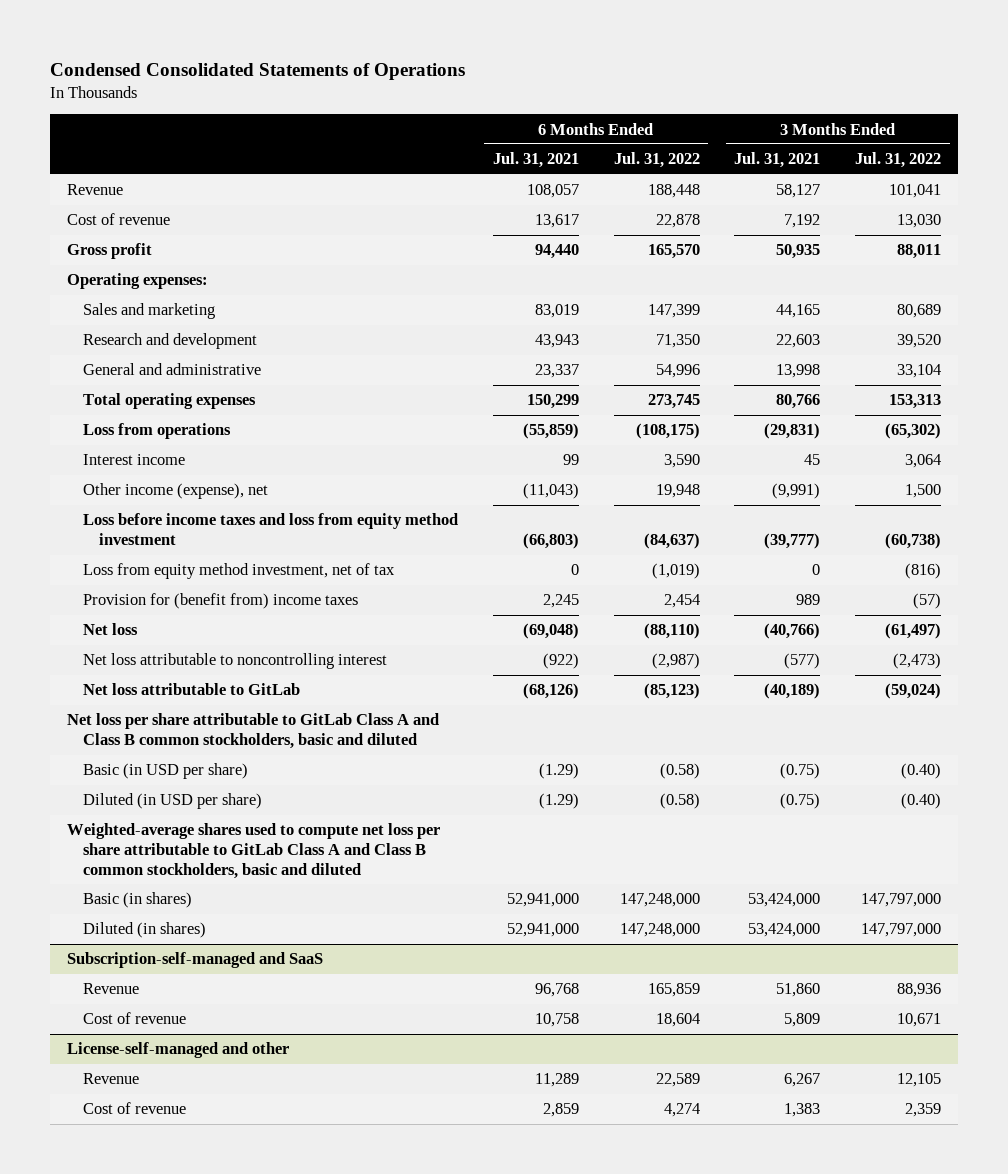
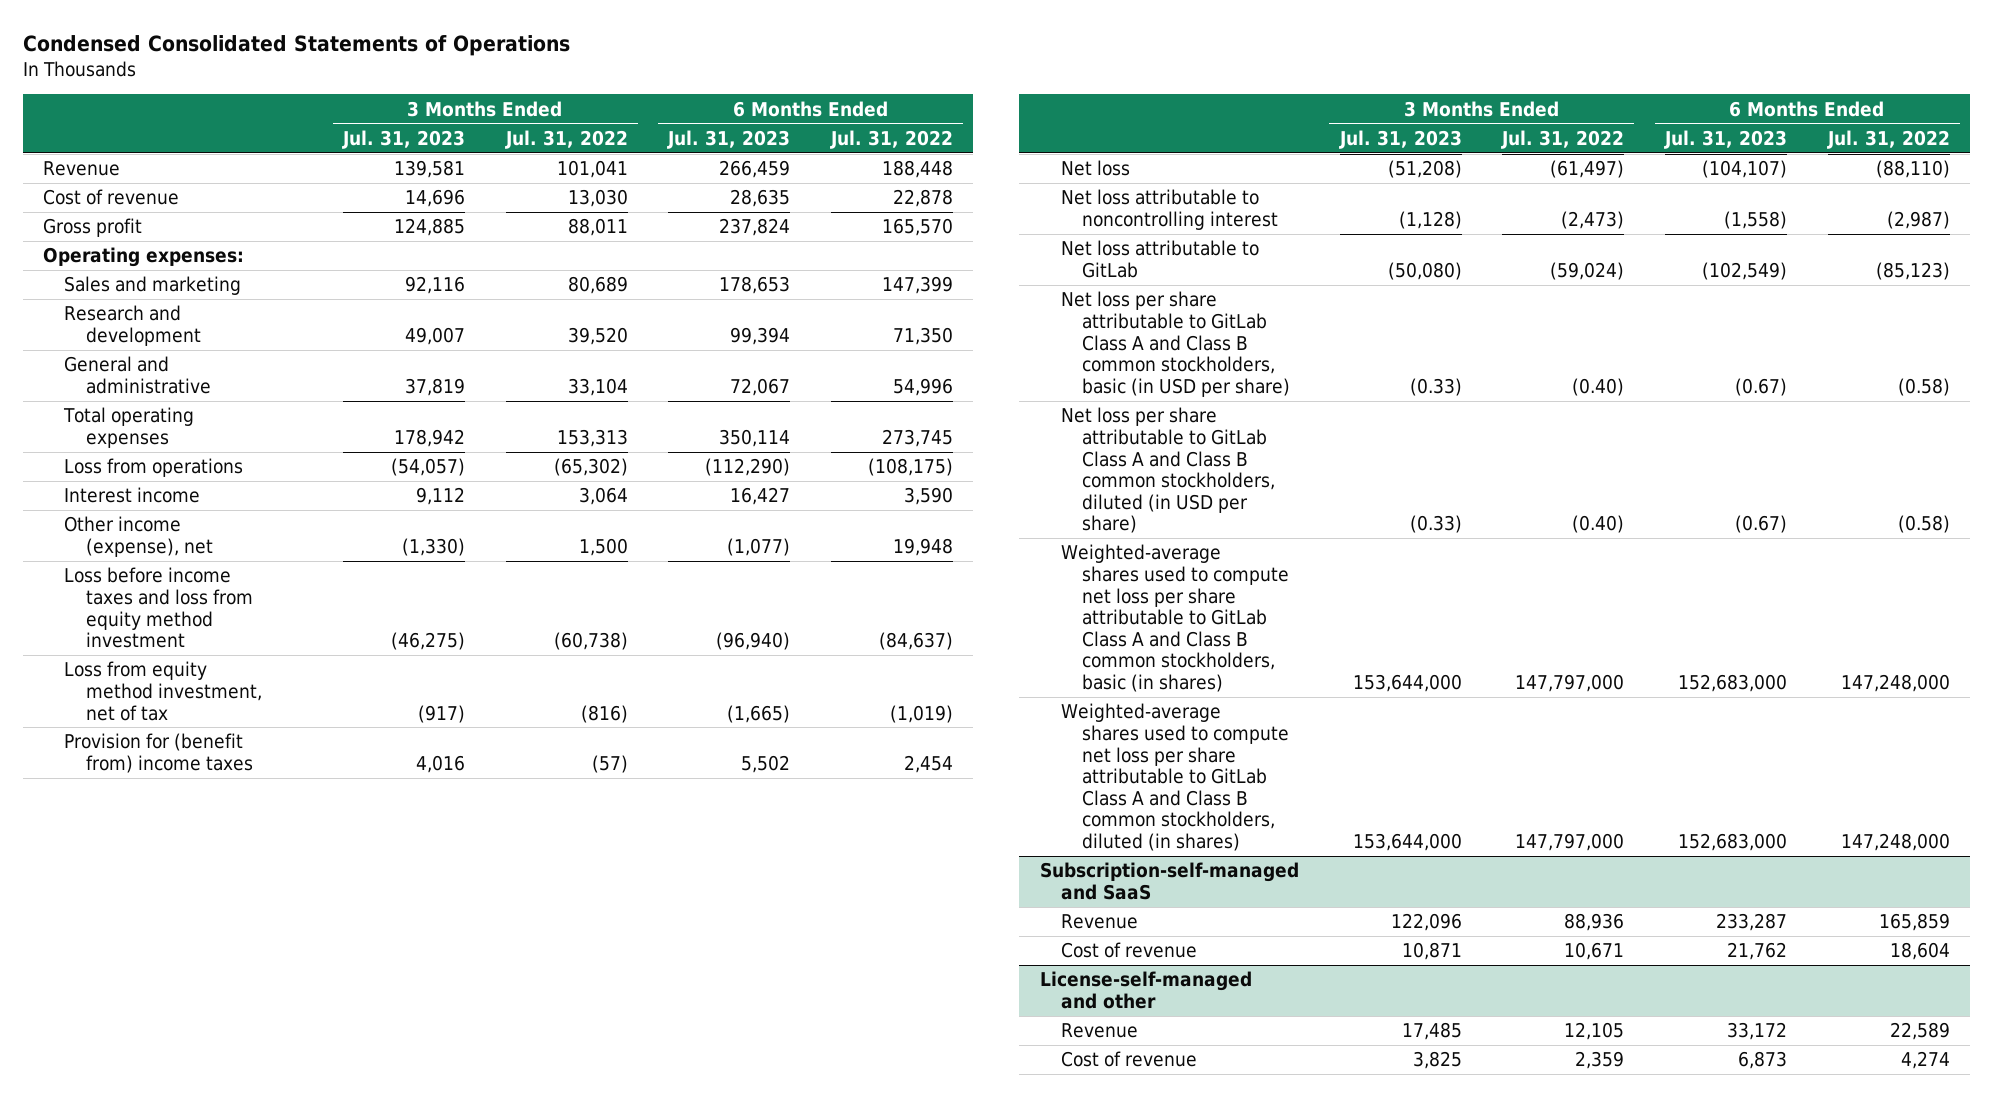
[492,152,579,169] Jul. 31, 2021 -> none
[734,152,821,169] Jul. 31, 2021 -> none
none -> [341,129,465,149] Jul. 31, 2023
none -> [667,129,791,149] Jul. 31, 2023
[67,713,440,750] Net loss per share attributable to GitLab Class A and Class B common stockholders, basic and diluted -> none
[67,823,441,879] Weighted-average shares used to compute net loss per share attributable to GitLab Class A and Class B common stockholders, basic and diluted -> none
[83,763,249,780] Basic (in USD per share) -> [1061,291,1291,397] Net loss per share attributable to GitLab Class A and Class B common stockholders, basic (in USD per share)
[83,793,263,810] Diluted (in USD per share) -> [1061,407,1276,534] Net loss per share attributable to GitLab Class A and Class B common stockholders, diluted (in USD per share)
[83,892,193,909] Basic (in shares) -> [1061,544,1290,693] Weighted-average shares used to compute net loss per share attributable to GitLab Class A and Class B common stockholders, basic (in shares)
[83,922,207,939] Diluted (in shares) -> [1061,703,1290,852] Weighted-average shares used to compute net loss per share attributable to GitLab Class A and Class B common stockholders, diluted (in shares)

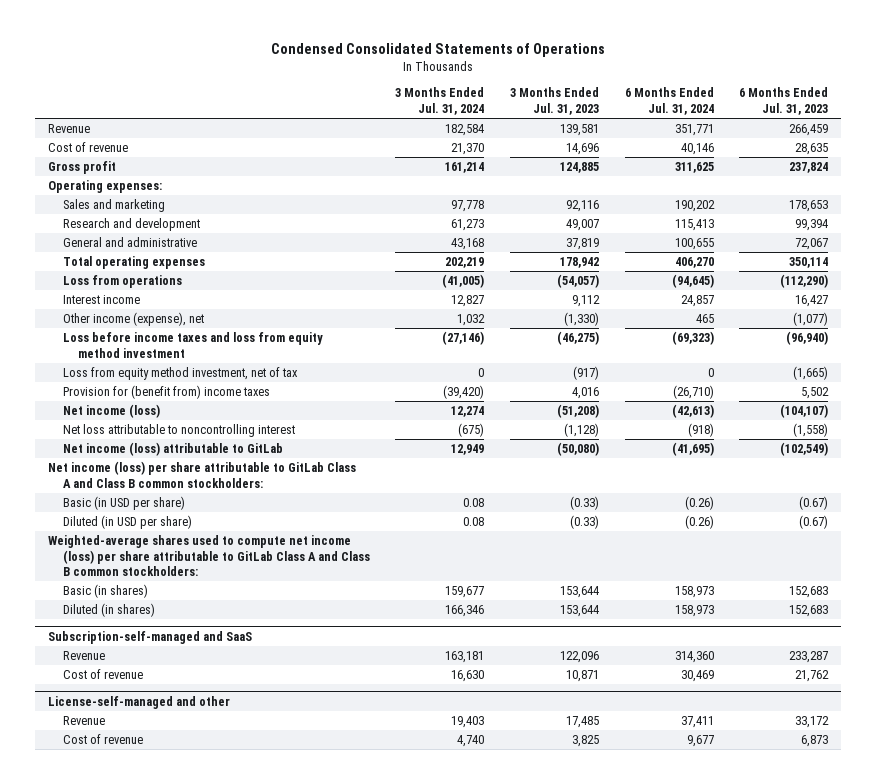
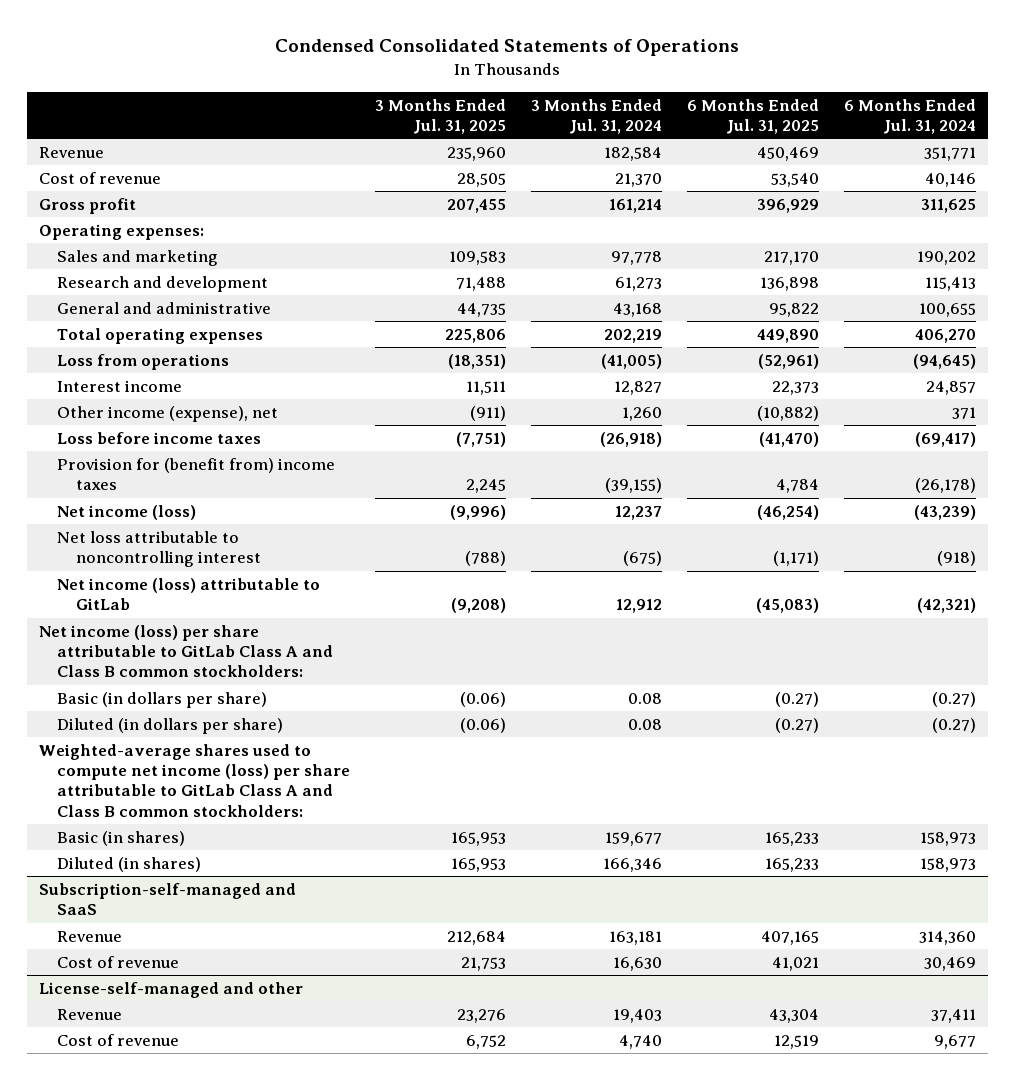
[509,87,599,115] 3 Months Ended Jul. 31, 2023 -> none
[739,87,829,115] 6 Months Ended Jul. 31, 2023 -> none
none -> [375,98,507,134] 3 Months Ended Jul. 31, 2025
none -> [686,98,819,134] 6 Months Ended Jul. 31, 2025
[62,331,323,358] Loss before income taxes and loss from equity method investment -> none
[62,366,298,380] Loss from equity method investment, net of tax -> none
[457,313,486,326] 1,032 -> [622,406,663,421] 1,260
[695,313,714,323] 465 -> [951,406,976,419] 371
none -> [57,431,262,444] Loss before income taxes
[443,384,485,399] (39,420) -> [605,478,663,494] (39,155)
[672,384,714,399] (26,710) -> [914,478,976,494] (26,178)
[451,405,485,417] 12,274 -> [615,505,663,520] 12,237
[671,403,714,418] (42,613) -> [913,504,976,520] (43,239)
[451,443,485,455] 12,949 -> [616,599,663,614] 12,912
[671,441,714,456] (41,695) -> [916,598,976,614] (42,321)
[62,495,185,510] Basic (in USD per share) -> [57,691,268,708] Basic (in dollars per share)
[684,495,714,510] (0.26) -> [931,691,976,707] (0.27)
[62,514,192,529] Diluted (in USD per share) -> [57,717,284,734] Diluted (in dollars per share)
[684,514,714,529] (0.26) -> [931,717,976,733] (0.27)

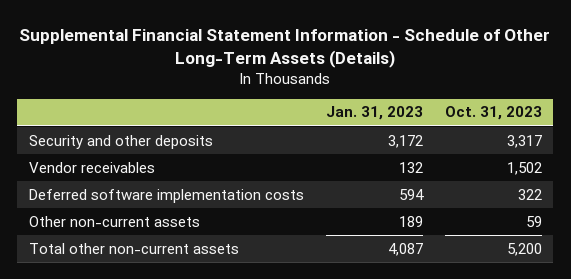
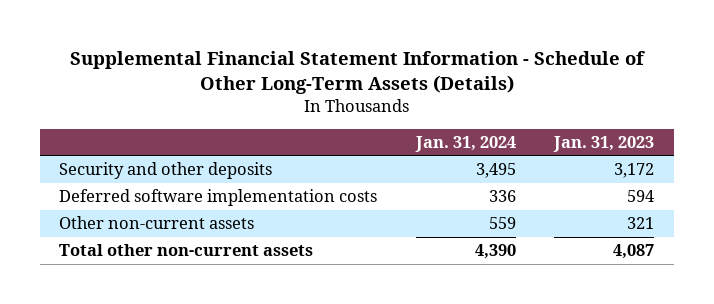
[445,106,543,121] Oct. 31, 2023 -> none
none -> [414,135,516,152] Jan. 31, 2024
[28,161,155,173] Vendor receivables -> none
[398,215,423,227] 189 -> [627,217,655,230] 321

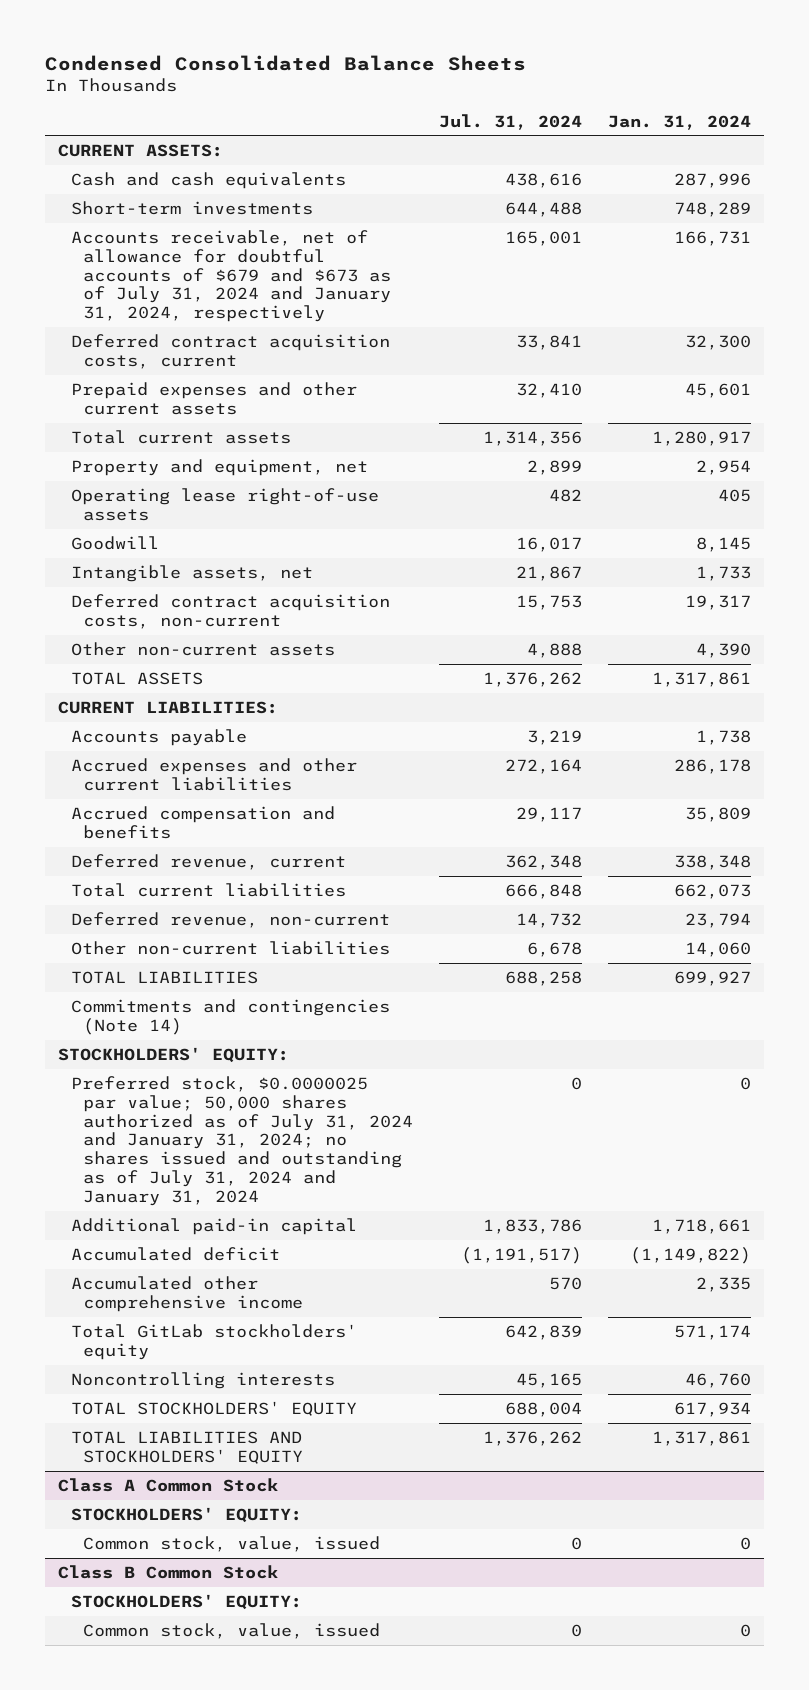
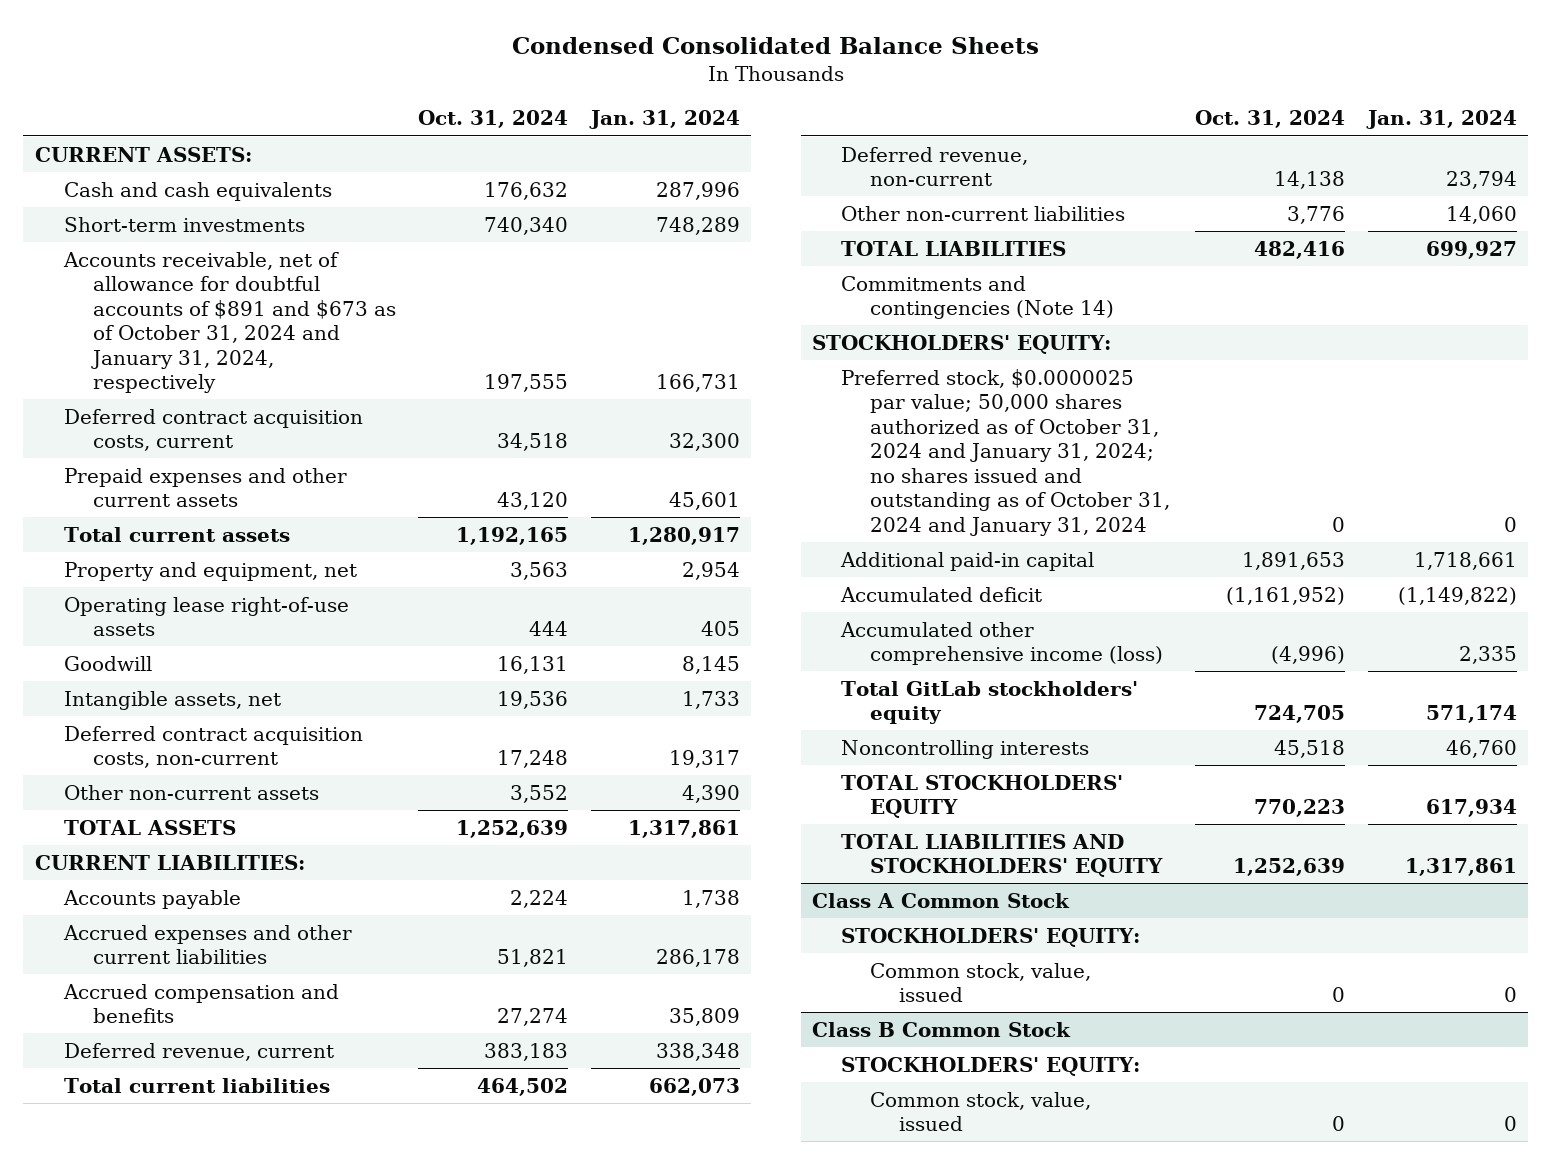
[439,113,583,130] Jul. 31, 2024 -> none
none -> [418,110,569,129] Oct. 31, 2024
[70,229,392,323] Accounts receivable, net of allowance for doubtful accounts of $679 and $673 as of July 31, 2024 and January 31, 2024, respectively -> [62,251,396,394] Accounts receivable, net of allowance for doubtful accounts of $891 and $673 as of October 31, 2024 and January 31, 2024, respectively
[70,1075,414,1206] Preferred stock, $0.0000025 par value; 50,000 shares authorized as of July 31, 2024 and January 31, 2024; no shares issued and outstanding as of July 31, 2024 and January 31, 2024 -> [840,368,1170,536] Preferred stock, $0.0000025 par value; 50,000 shares authorized as of October 31, 2024 and January 31, 2024; no shares issued and outstanding as of October 31, 2024 and January 31, 2024
[70,1275,304,1312] Accumulated other comprehensive income -> [839,621,1163,666] Accumulated other comprehensive income (loss)

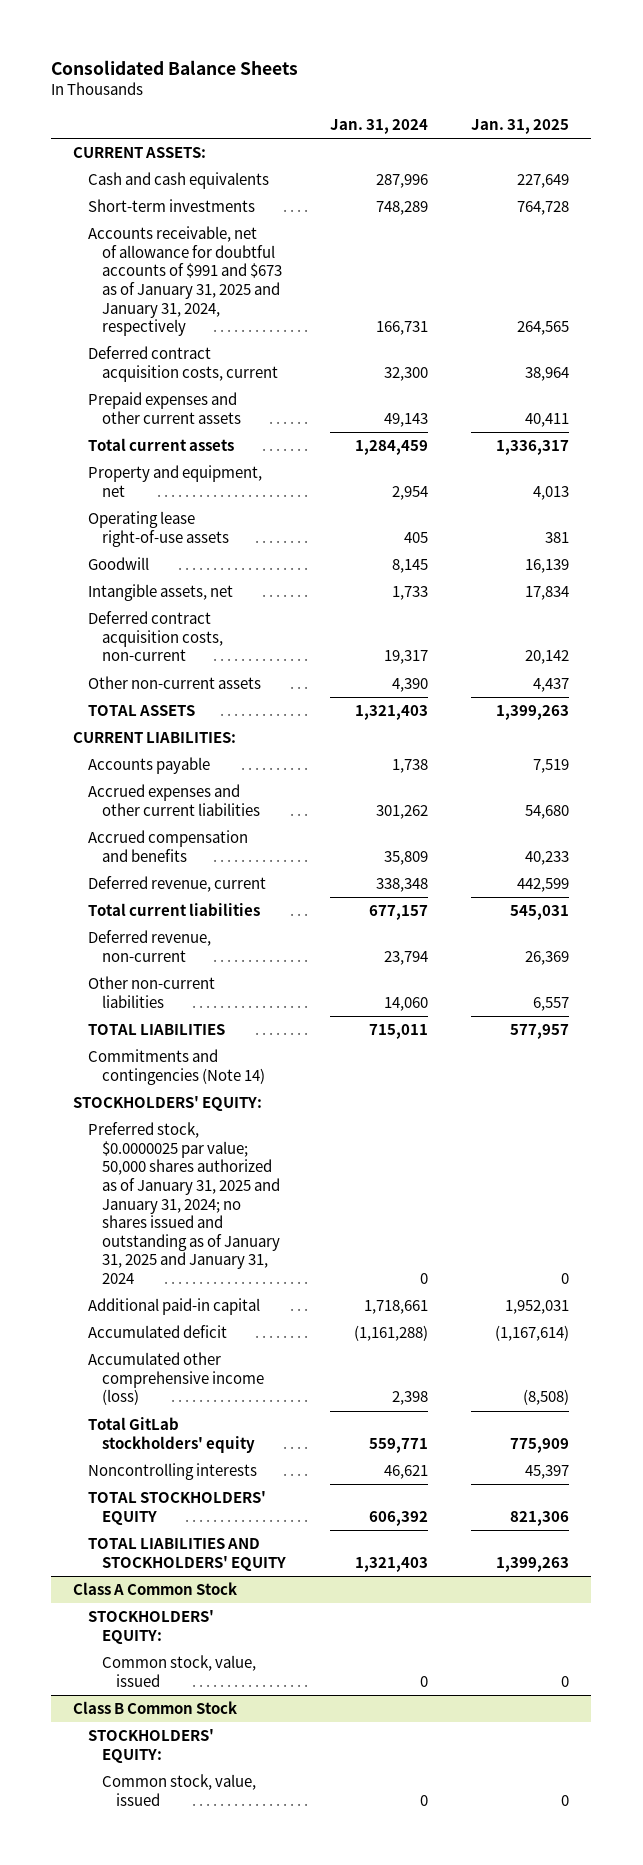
[511,37,1039,55] Condensed Consolidated Balance Sheets -> [51,59,299,75] Consolidated Balance Sheets
[418,110,569,129] Oct. 31, 2024 -> none
none -> [471,118,570,134] Jan. 31, 2025
[62,251,396,394] Accounts receivable, net of allowance for doubtful accounts of $891 and $673 as of October 31, 2024 and January 31, 2024, respectively -> [87,226,282,337] Accounts receivable, net of allowance for doubtful accounts of $991 and $673 as of January 31, 2025 and January 31, 2024, respectively
[668,492,740,511] 45,601 -> [383,412,428,427] 49,143
[627,526,740,545] 1,280,917 -> [354,440,428,456] 1,284,459
[627,819,740,838] 1,317,861 -> [354,705,428,721] 1,321,403
[655,949,740,968] 286,178 -> [375,804,428,819] 301,262
[648,1077,740,1096] 662,073 -> [368,905,428,921] 677,157
[1425,240,1517,259] 699,927 -> [368,1024,428,1040] 715,011
[840,368,1170,536] Preferred stock, $0.0000025 par value; 50,000 shares authorized as of October 31, 2024 and January 31, 2024; no shares issued and outstanding as of October 31, 2024 and January 31, 2024 -> [87,1122,280,1284] Preferred stock, $0.0000025 par value; 50,000 shares authorized as of January 31, 2025 and January 31, 2024; no shares issued and outstanding as of January 31, 2025 and January 31, 2024
[1397,586,1517,605] (1,149,822) -> [353,1325,428,1342] (1,161,288)
[1458,646,1517,665] 2,335 -> [391,1391,428,1406] 2,398
[1425,705,1517,724] 571,174 -> [368,1437,428,1453] 559,771
[1445,739,1517,758] 46,760 -> [383,1465,428,1480] 46,621
[1425,799,1517,818] 617,934 -> [368,1510,428,1526] 606,392
[1404,858,1517,877] 1,317,861 -> [354,1556,428,1572] 1,321,403

